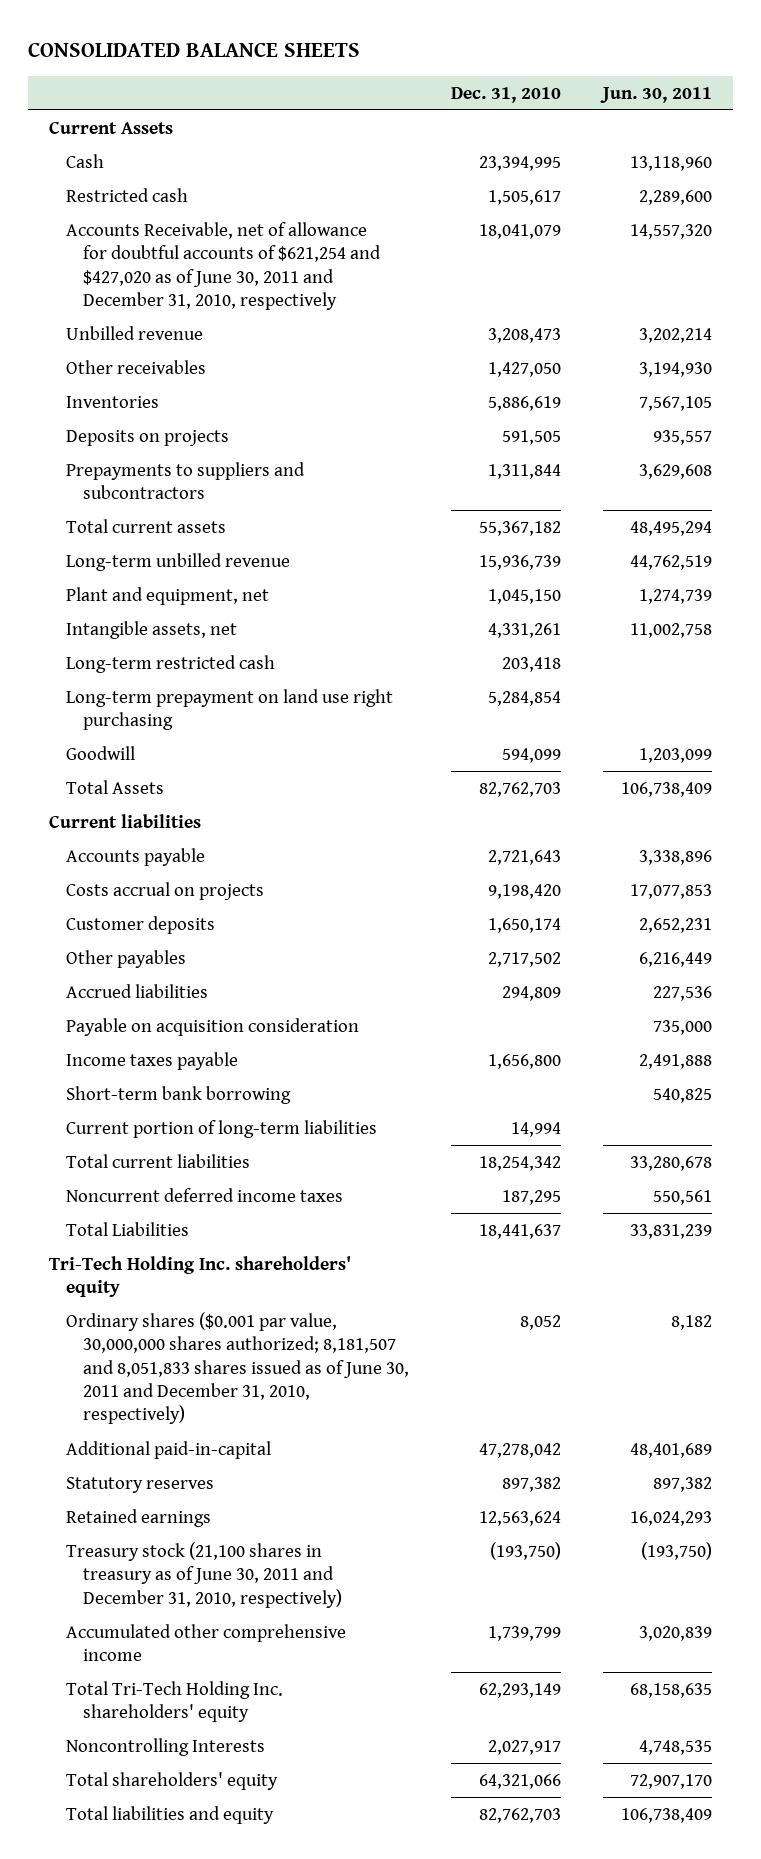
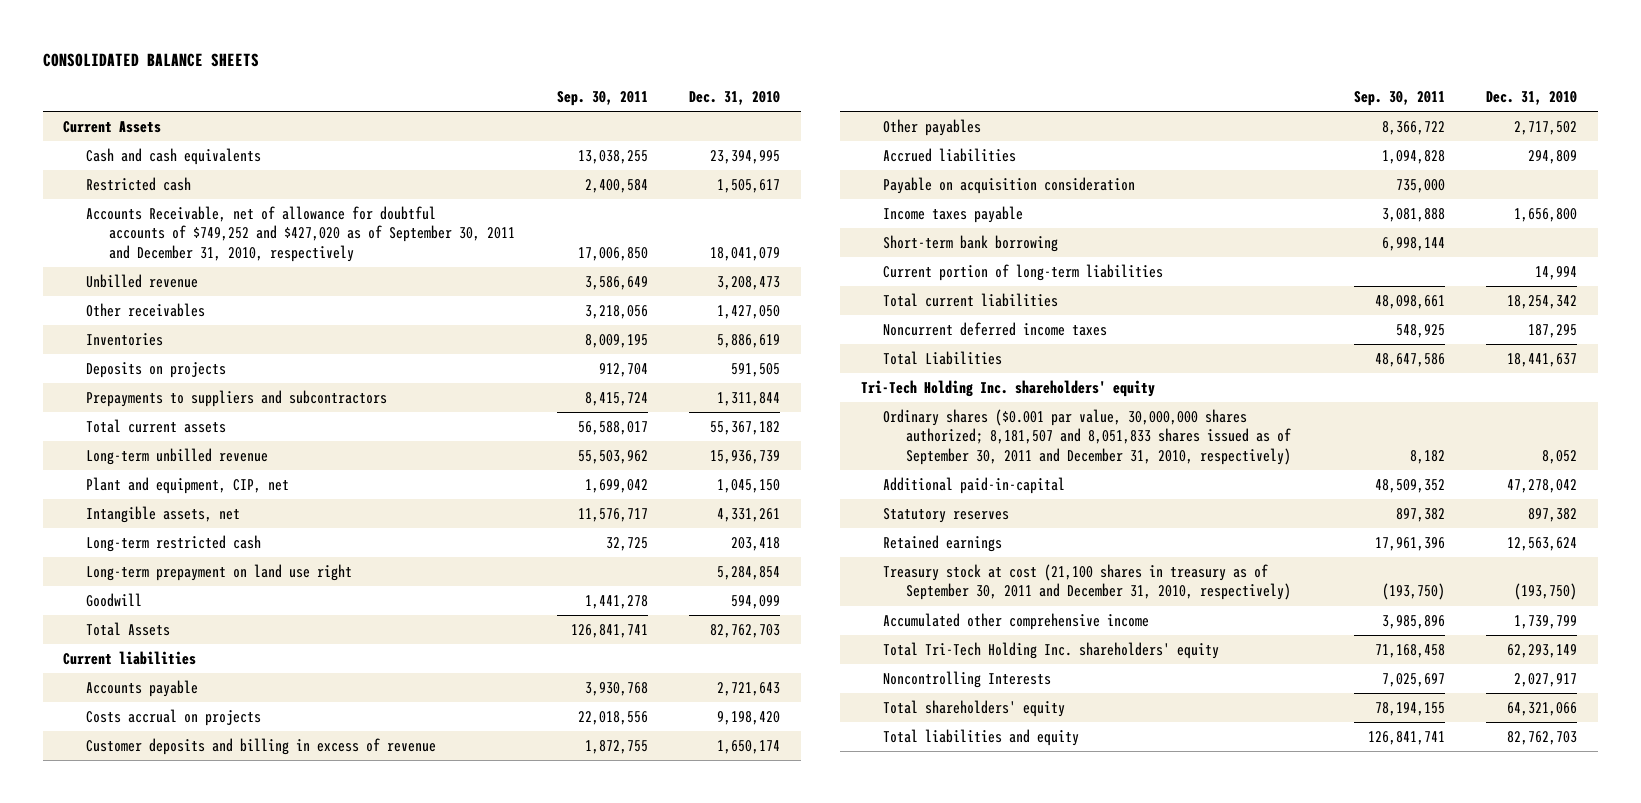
[600,86,713,103] Jun. 30, 2011 -> none
none -> [556,90,648,106] Sep. 30, 2011
[66,153,105,168] Cash -> [86,148,262,166] Cash and cash equivalents
[66,221,381,311] Accounts Receivable, net of allowance for doubtful accounts of $621,254 and $427,020 as of June 30, 2011 and December 31, 2010, respectively -> [86,206,516,262] Accounts Receivable, net of allowance for doubtful accounts of $749,252 and $427,020 as of September 30, 2011 and December 31, 2010, respectively
[66,586,270,605] Plant and equipment, net -> [86,477,290,495] Plant and equipment, CIP, net
[66,688,394,731] Long-term prepayment on land use right purchasing -> [86,564,353,582] Long-term prepayment on land use right
[66,915,216,934] Customer deposits -> [86,738,437,756] Customer deposits and billing in excess of revenue
[66,1311,409,1425] Ordinary shares ($0.001 par value, 30,000,000 shares authorized; 8,181,507 and 8,051,833 shares issued as of June 30, 2011 and December 31, 2010, respectively) -> [883,409,1292,465] Ordinary shares ($0.001 par value, 30,000,000 shares authorized; 8,181,507 and 8,051,833 shares issued as of September 30, 2011 and December 31, 2010, respectively)
[66,1541,342,1608] Treasury stock (21,100 shares in treasury as of June 30, 2011 and December 31, 2010, respectively) -> [883,564,1292,601] Treasury stock at cost (21,100 shares in treasury as of September 30, 2011 and December 31, 2010, respectively)

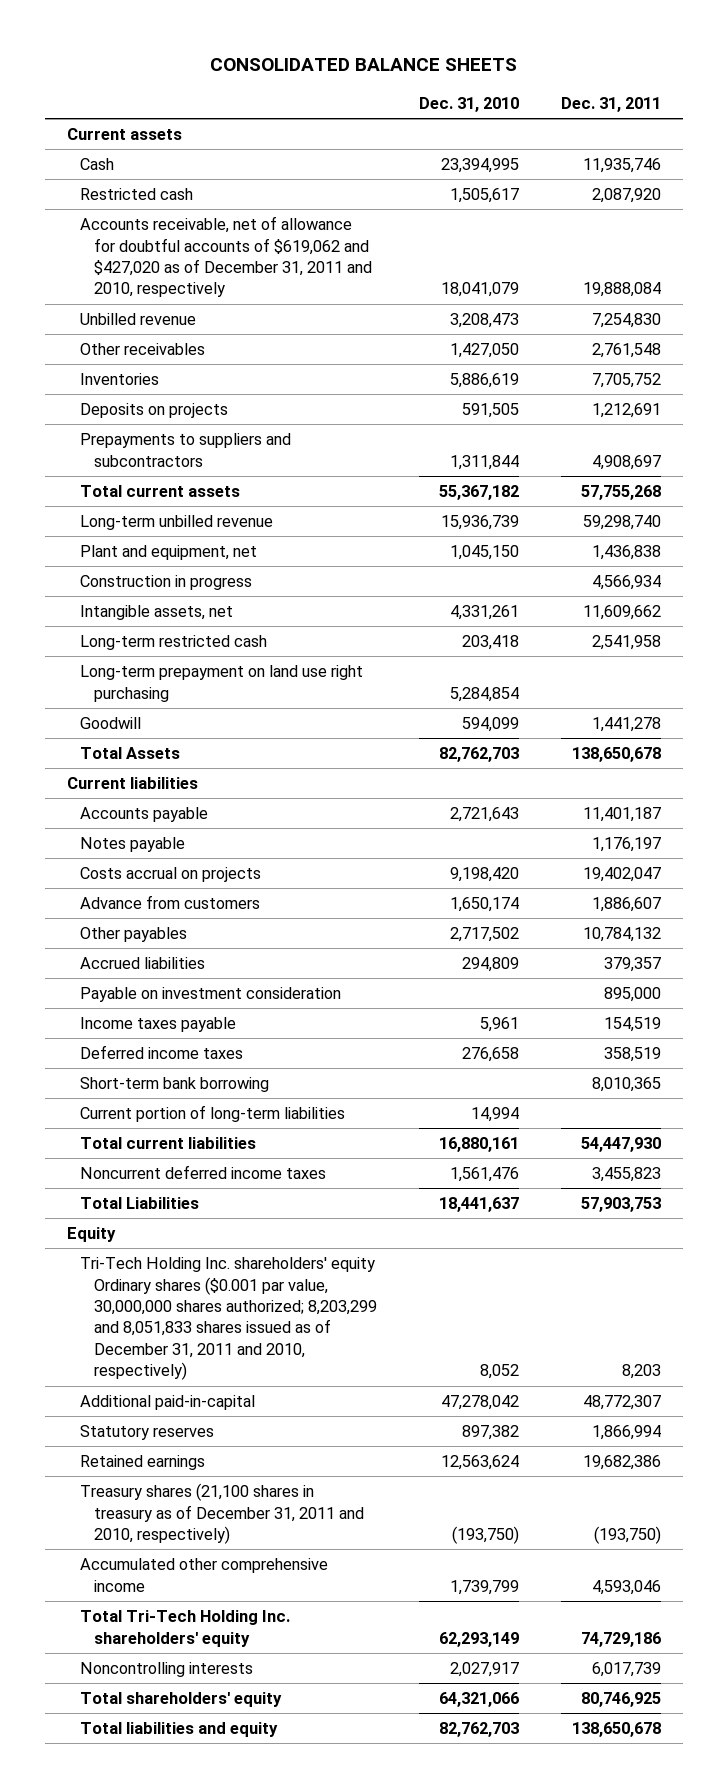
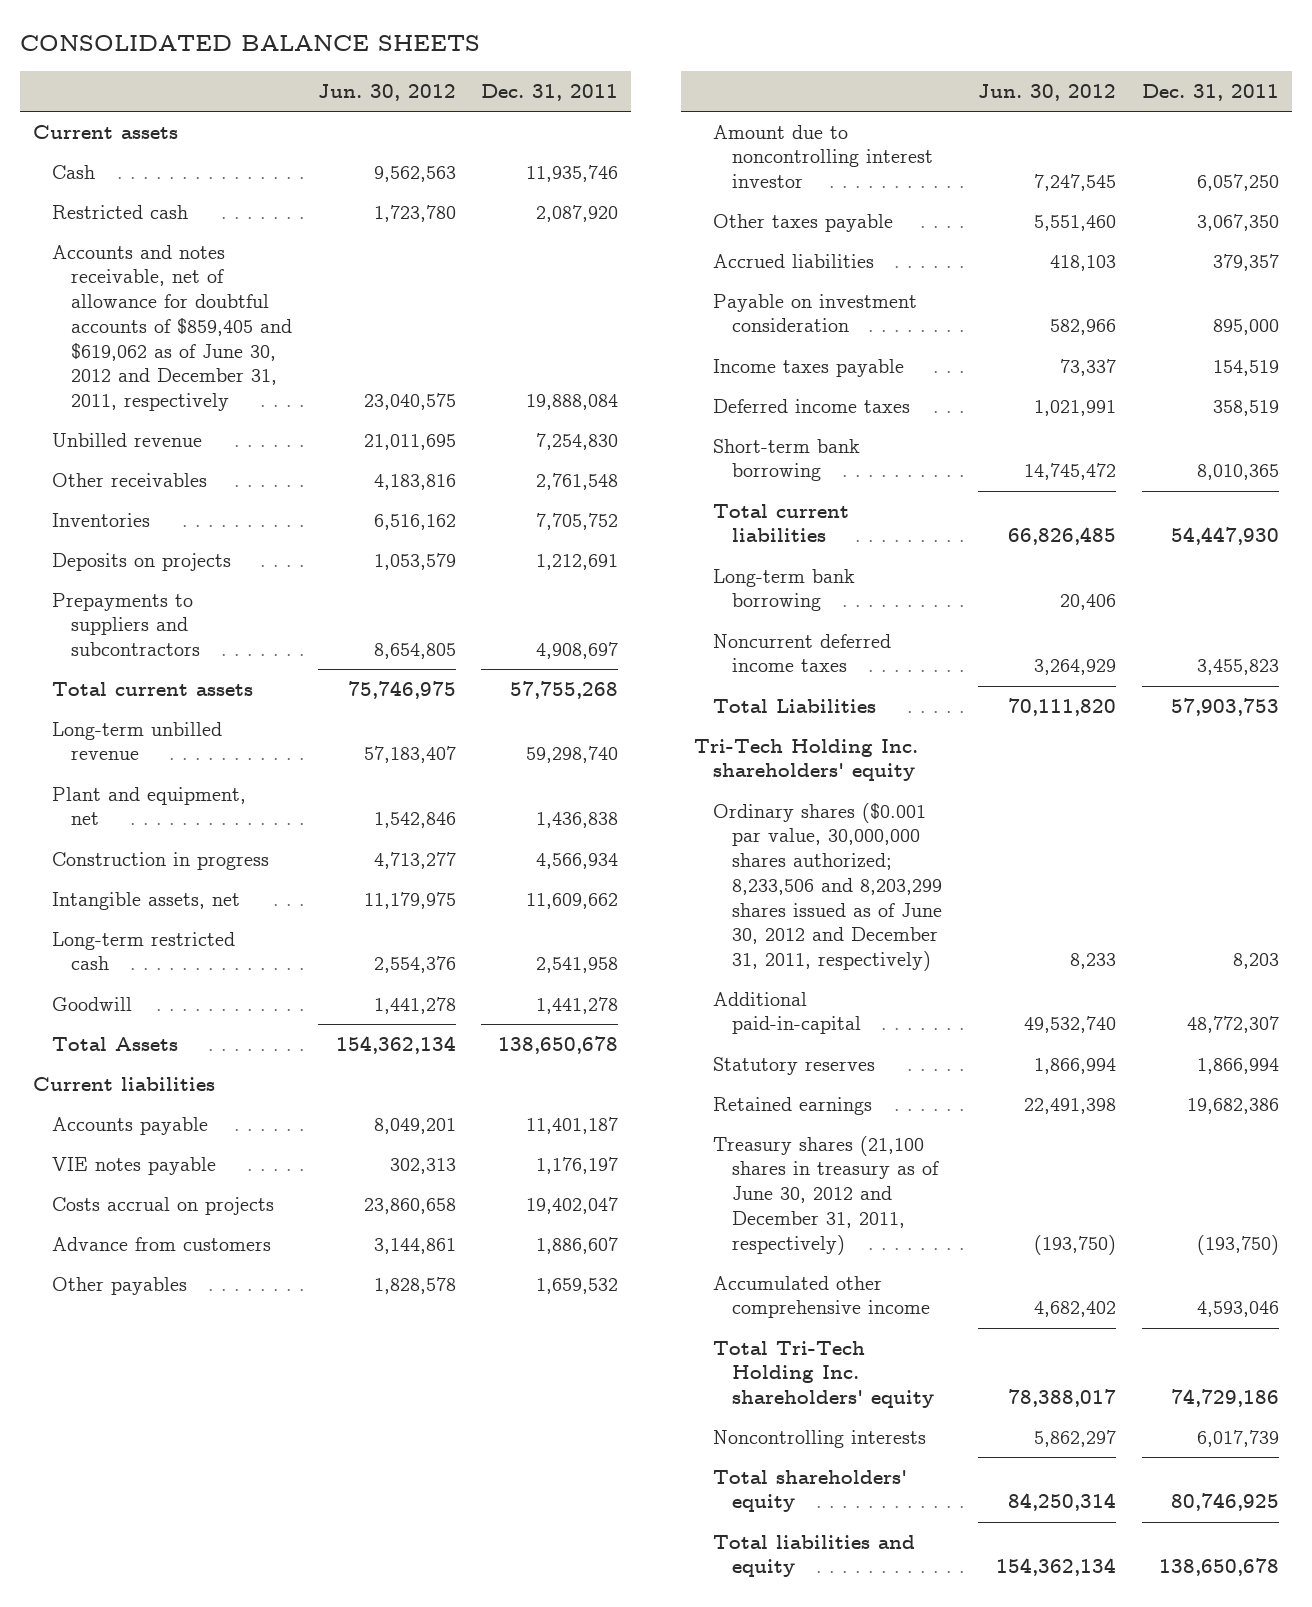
[419,96,520,112] Dec. 31, 2010 -> none
none -> [317,83,456,101] Jun. 30, 2012
[80,216,372,298] Accounts receivable, net of allowance for doubtful accounts of $619,062 and $427,020 as of December 31, 2011 and 2010, respectively -> [52,244,293,411] Accounts and notes receivable, net of allowance for doubtful accounts of $859,405 and $619,062 as of June 30, 2012 and December 31, 2011, respectively
[80,665,364,702] Long-term prepayment on land use right purchasing -> none
[80,837,186,853] Notes payable -> [52,1156,217,1175] VIE notes payable
[583,927,662,943] 10,784,132 -> [536,1277,619,1294] 1,659,532
none -> [712,124,933,189] Amount due to noncontrolling interest investor
none -> [712,213,893,232] Other taxes payable
[80,1105,346,1123] Current portion of long-term liabilities -> none
none -> [712,568,855,612] Long-term bank borrowing
[66,1227,116,1243] Equity -> none
none -> [693,738,918,782] Tri-Tech Holding Inc. shareholders' equity
[80,1257,377,1381] Tri-Tech Holding Inc. shareholders' equity Ordinary shares ($0.001 par value, 30,000,000 shares authorized; 8,203,299 and 8,051,833 shares issued as of December 31, 2011 and 2010, respectively) -> [712,802,942,971] Ordinary shares ($0.001 par value, 30,000,000 shares authorized; 8,233,506 and 8,203,299 shares issued as of June 30, 2012 and December 31, 2011, respectively)
[80,1483,364,1544] Treasury shares (21,100 shares in treasury as of December 31, 2011 and 2010, respectively) -> [712,1135,939,1255] Treasury shares (21,100 shares in treasury as of June 30, 2012 and December 31, 2011, respectively)

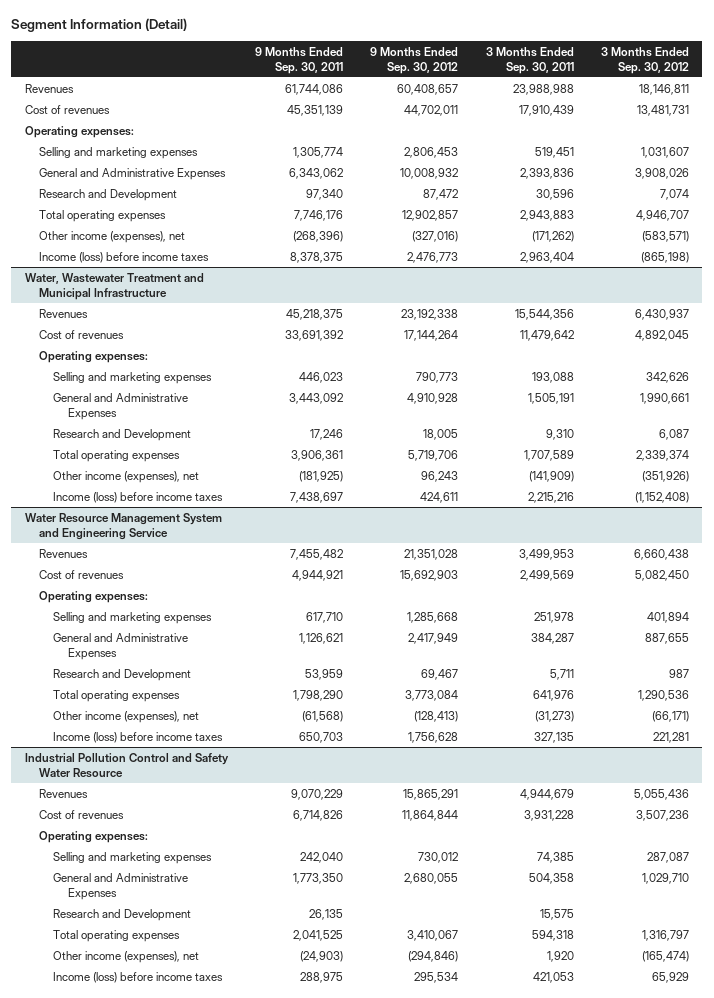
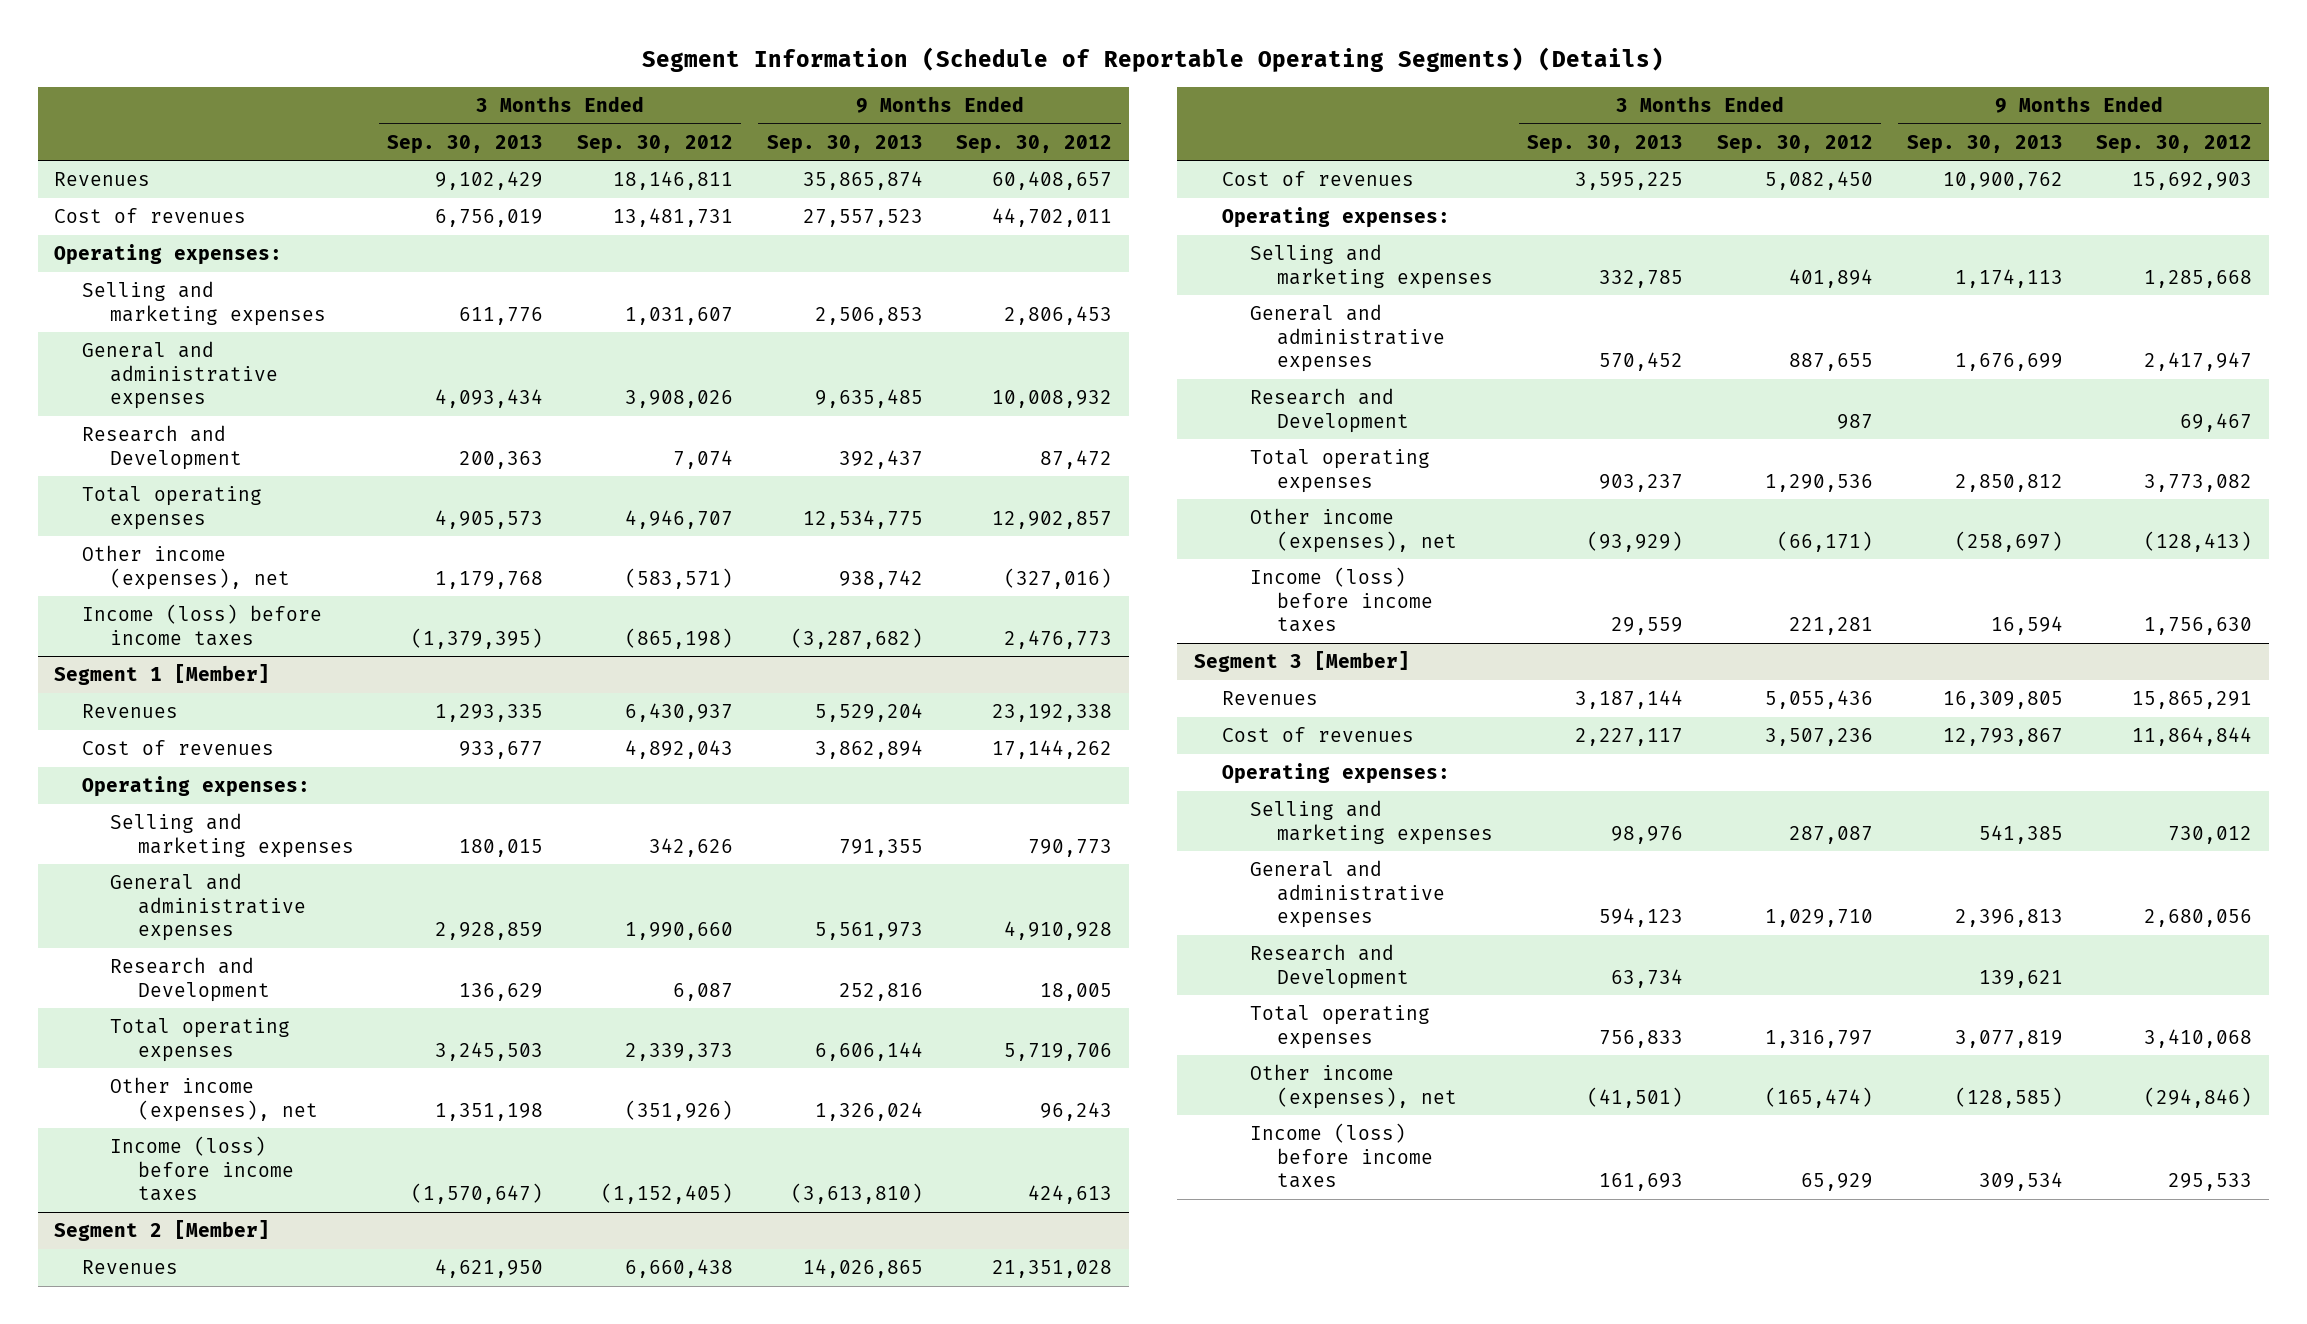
[11,18,188,33] Segment Information (Detail) -> [642,47,1665,73] Segment Information (Schedule of Reportable Operating Segments) (Details)
[255,46,344,74] 9 Months Ended Sep. 30, 2011 -> none
[485,46,574,74] 3 Months Ended Sep. 30, 2011 -> none
none -> [387,134,544,154] Sep. 30, 2013
none -> [766,134,923,154] Sep. 30, 2013
[39,167,227,180] General and Administrative Expenses -> [82,341,278,410] General and administrative expenses
[24,272,204,300] Water, Wastewater Treatment and Municipal Infrastructure -> none
none -> [54,664,271,686] Segment 1 [Member]
[404,329,459,341] 17,144,264 -> [992,740,1113,760] 17,144,262
[634,329,689,341] 4,892,045 -> [625,740,734,760] 4,892,043
[53,392,189,420] General and Administrative Expenses -> [109,873,306,942] General and administrative expenses
[639,392,689,404] 1,990,661 -> [625,922,734,941] 1,990,660
[635,449,689,461] 2,339,374 -> [625,1042,734,1061] 2,339,373
[24,512,222,540] Water Resource Management System and Engineering Service -> none
[420,491,459,503] 424,611 -> [1028,1185,1113,1205] 424,613
[634,491,689,503] (1,152,408) -> [601,1183,734,1205] (1,152,405)
none -> [54,1220,271,1242] Segment 2 [Member]
[53,632,189,660] General and Administrative Expenses -> [1249,304,1446,373] General and administrative expenses
[408,632,459,644] 2,417,949 -> [2144,352,2253,372] 2,417,947
[405,689,459,701] 3,773,084 -> [2144,473,2253,492] 3,773,082
[24,752,229,778] Industrial Pollution Control and Safety Water Resource -> none
[408,731,459,743] 1,756,628 -> [2144,617,2253,636] 1,756,630
none -> [1194,651,1411,673] Segment 3 [Member]
[53,872,189,900] General and Administrative Expenses -> [1249,860,1446,929] General and administrative expenses
[404,872,459,884] 2,680,055 -> [2144,909,2253,928] 2,680,056
[407,929,459,941] 3,410,067 -> [2144,1028,2253,1048] 3,410,068
[414,971,459,983] 295,534 -> [2168,1173,2253,1192] 295,533

